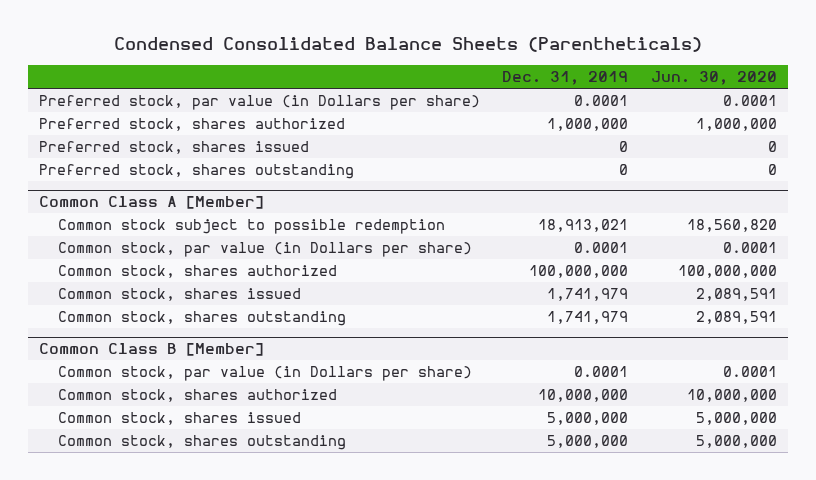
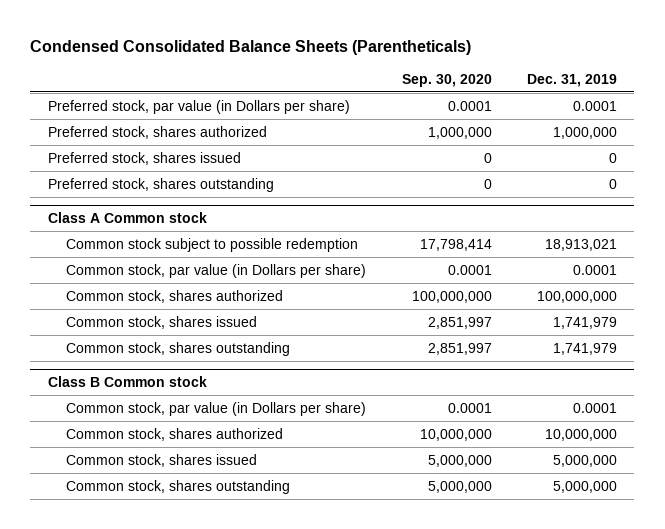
[650,71,777,86] Jun. 30, 2020 -> none
none -> [401,73,492,87] Sep. 30, 2020
[39,196,265,210] Common Class A [Member] -> [47,212,207,224] Class A Common stock
[39,343,265,357] Common Class B [Member] -> [47,376,207,388] Class B Common stock

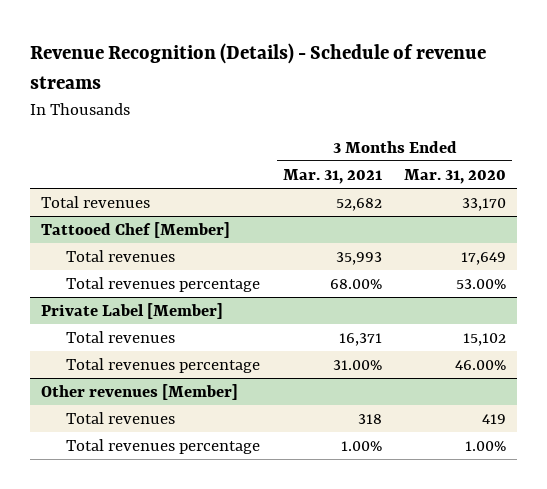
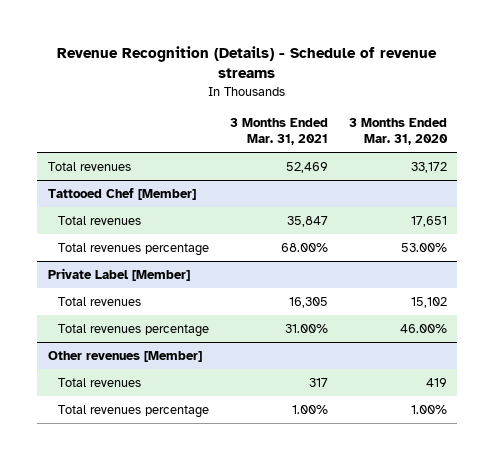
[335,198,382,212] 52,682 -> [286,161,329,173] 52,469
[462,198,507,212] 33,170 -> [410,161,447,173] 33,172
[335,252,382,266] 35,993 -> [287,215,329,227] 35,847
[461,252,507,266] 17,649 -> [410,215,447,227] 17,651
[338,333,382,347] 16,371 -> [289,296,329,308] 16,305
[357,414,382,425] 318 -> [309,377,329,387] 317

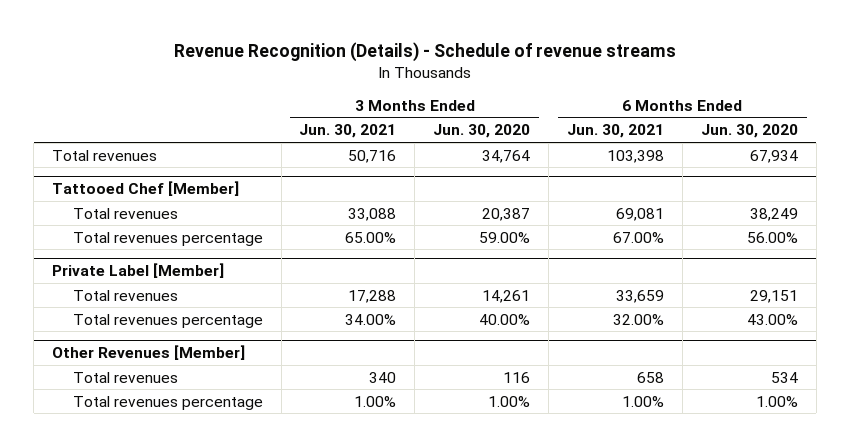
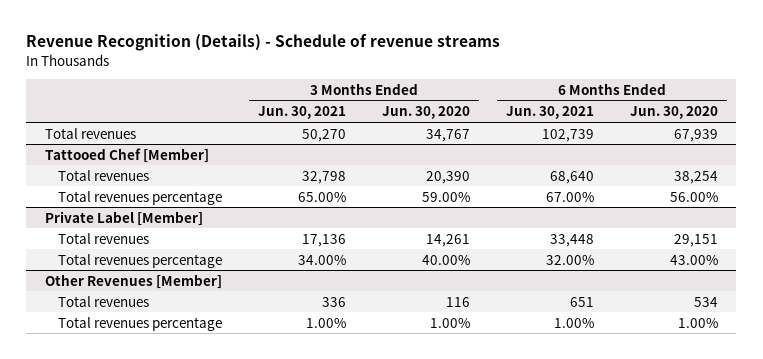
[348,149,397,163] 50,716 -> [301,128,346,142] 50,270
[482,149,531,163] 34,764 -> [426,128,471,142] 34,767
[606,149,664,163] 103,398 -> [542,128,595,142] 102,739
[749,149,798,163] 67,934 -> [674,128,719,142] 67,939
[348,207,397,221] 33,088 -> [301,170,346,184] 32,798
[482,207,531,221] 20,387 -> [426,170,471,184] 20,390
[615,207,664,221] 69,081 -> [550,170,595,184] 68,640
[749,207,798,221] 38,249 -> [674,170,719,184] 38,254
[348,289,397,303] 17,288 -> [301,233,346,247] 17,136
[615,289,664,303] 33,659 -> [550,233,595,247] 33,448
[369,371,397,383] 340 -> [321,296,346,307] 336
[636,371,664,383] 658 -> [570,296,595,307] 651

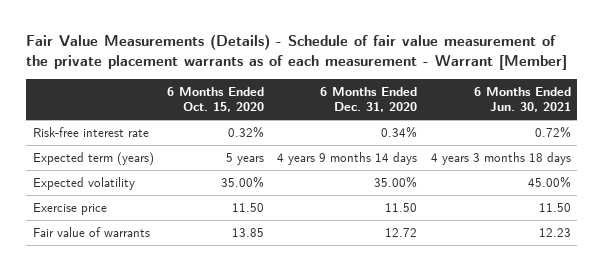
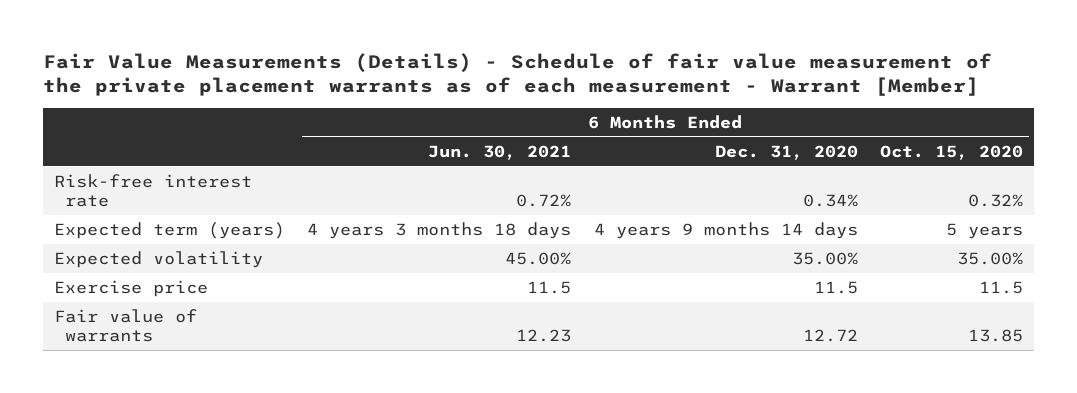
[231,202,264,212] 11.50 -> [978,280,1023,294] 11.5
[385,202,418,212] 11.50 -> [813,280,858,294] 11.5
[538,202,571,212] 11.50 -> [527,280,572,294] 11.5

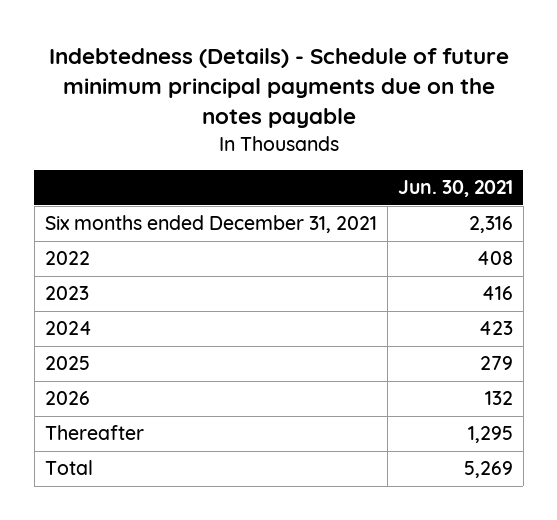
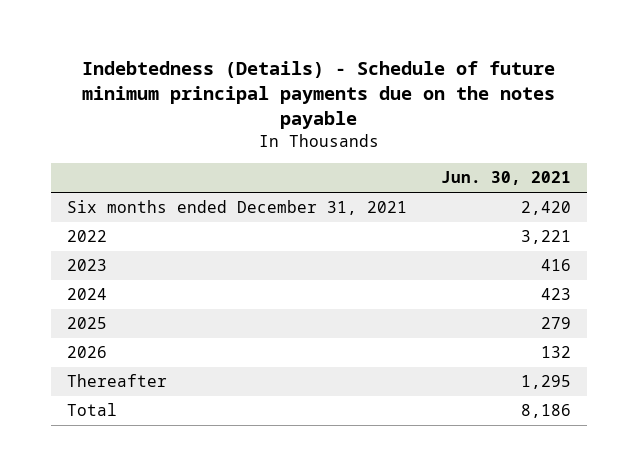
[468,216,513,234] 2,316 -> [520,201,571,216] 2,420
[476,251,513,266] 408 -> [520,230,571,245] 3,221
[463,461,513,479] 5,269 -> [520,404,571,419] 8,186

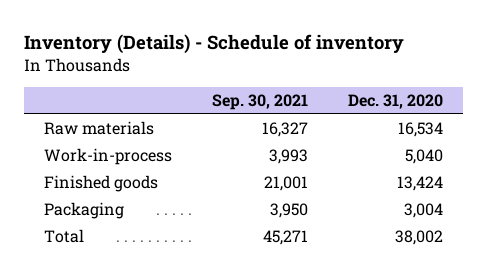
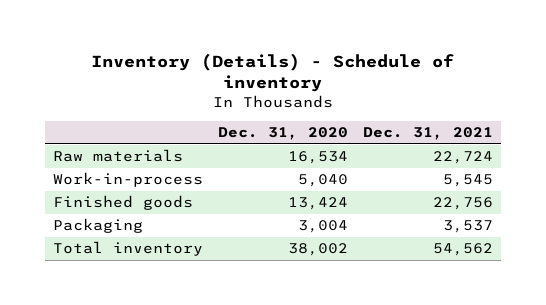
[212,93,309,110] Sep. 30, 2021 -> none
none -> [363,127,494,141] Dec. 31, 2021
[44,229,85,244] Total -> [52,241,203,257] Total inventory

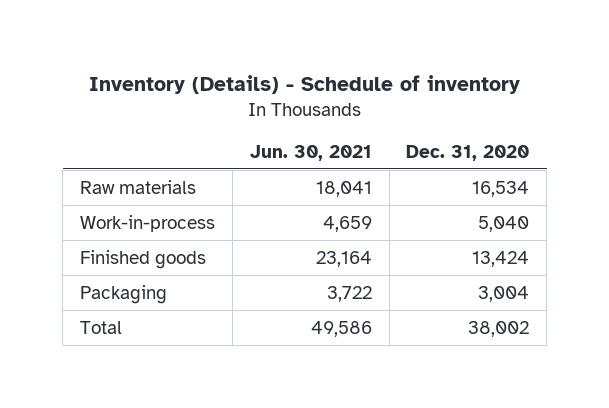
[363,127,494,141] Dec. 31, 2021 -> none
none -> [249,144,372,161] Jun. 30, 2021
[52,241,203,257] Total inventory -> [79,320,122,334] Total

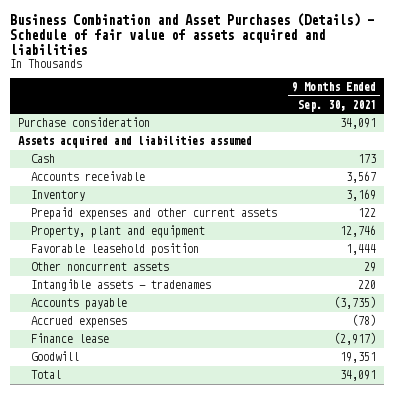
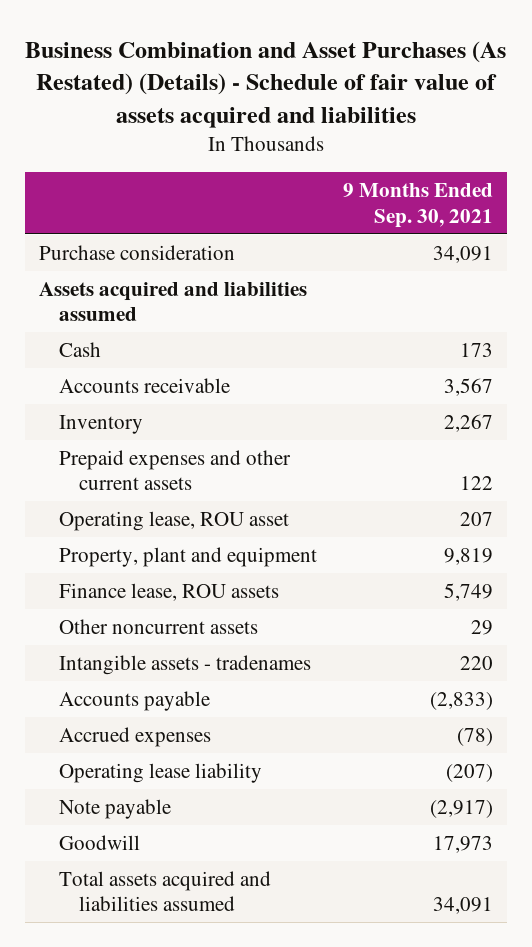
[10,13,375,56] Business Combination and Asset Purchases (Details) - Schedule of fair value of assets acquired and liabilities -> [25,40,507,129] Business Combination and Asset Purchases (As Restated) (Details) - Schedule of fair value of assets acquired and liabilities
[345,189,376,202] 3,169 -> [444,413,494,432] 2,267
[30,243,199,257] Favorable leasehold position -> none
none -> [58,510,289,531] Operating lease, ROU asset
[339,225,376,238] 12,746 -> [444,547,494,565] 9,819
none -> [58,582,279,601] Finance lease, ROU assets
[333,296,376,310] (3,735) -> [430,691,494,710] (2,833)
none -> [58,762,262,783] Operating lease liability
[30,333,109,344] Finance lease -> [58,798,171,819] Note payable
[339,352,376,364] 19,351 -> [433,835,494,853] 17,973
[30,370,61,380] Total -> [58,870,271,912] Total assets acquired and liabilities assumed

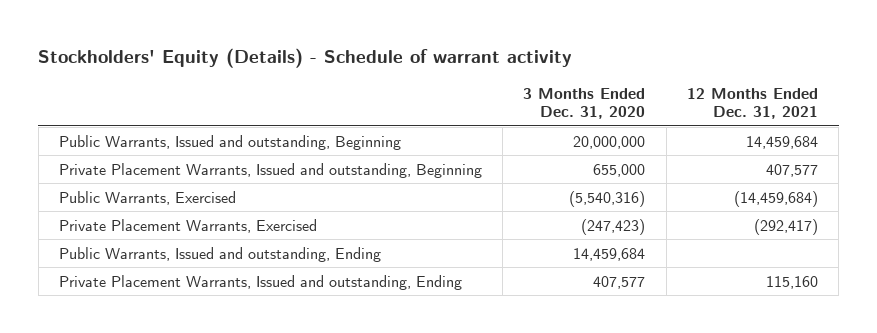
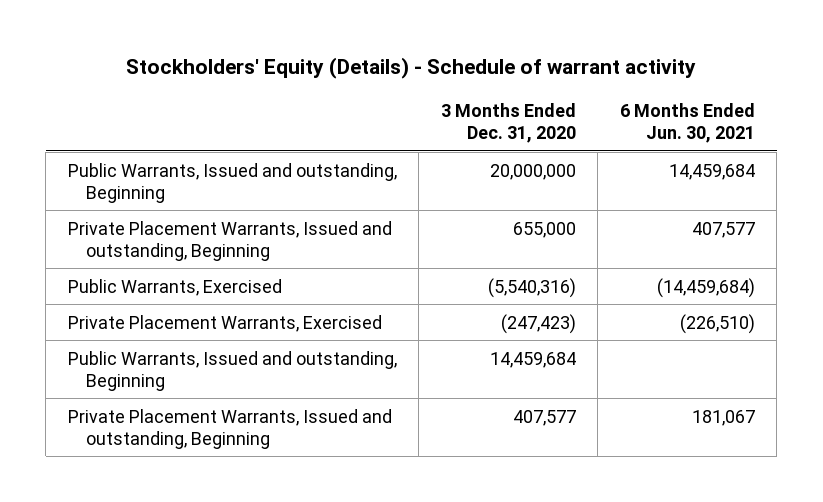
[686,87,818,120] 12 Months Ended Dec. 31, 2021 -> none
none -> [619,102,755,144] 6 Months Ended Jun. 30, 2021
[58,246,381,262] Public Warrants, Issued and outstanding, Ending -> [67,350,397,391] Public Warrants, Issued and outstanding, Beginning
[58,274,462,290] Private Placement Warrants, Issued and outstanding, Ending -> [67,408,392,449] Private Placement Warrants, Issued and outstanding, Beginning

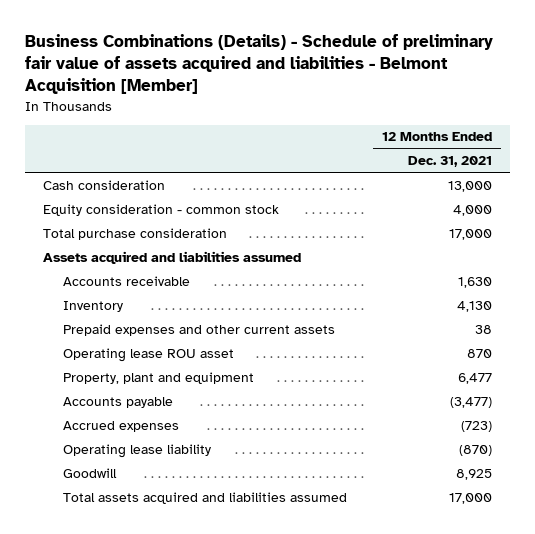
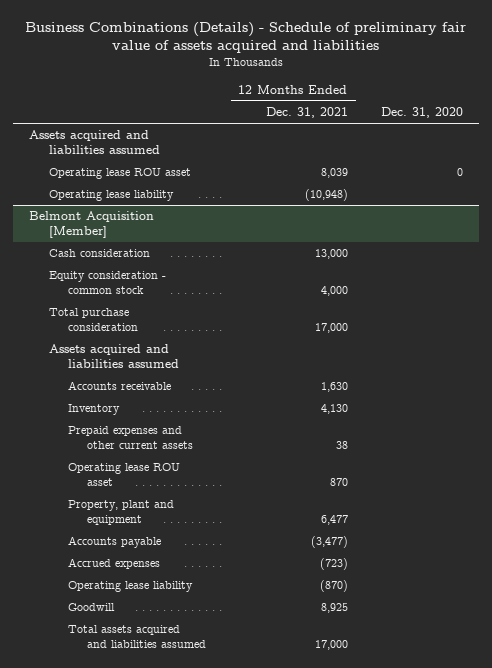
[25,34,494,95] Business Combinations (Details) - Schedule of preliminary fair value of assets acquired and liabilities - Belmont Acquisition [Member] -> [25,21,467,54] Business Combinations (Details) - Schedule of preliminary fair value of assets acquired and liabilities
none -> [380,107,463,119] Dec. 31, 2020
none -> [29,130,160,155] Assets acquired and liabilities assumed
none -> [48,168,191,180] Operating lease ROU asset
none -> [48,190,174,202] Operating lease liability
none -> [29,211,155,239] Belmont Acquisition [Member]

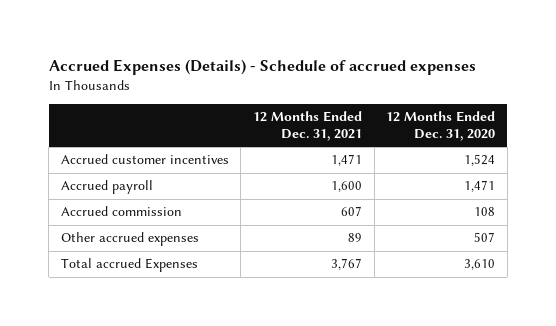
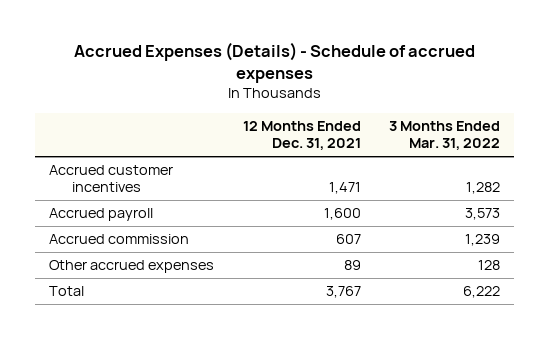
[386,111,496,142] 12 Months Ended Dec. 31, 2020 -> none
none -> [389,121,501,151] 3 Months Ended Mar. 31, 2022
[60,258,198,273] Total accrued Expenses -> [48,286,84,297] Total

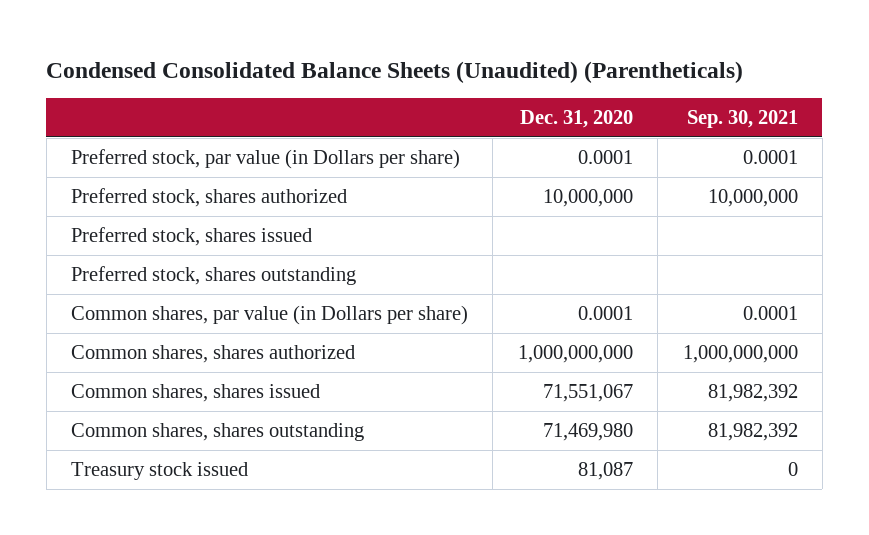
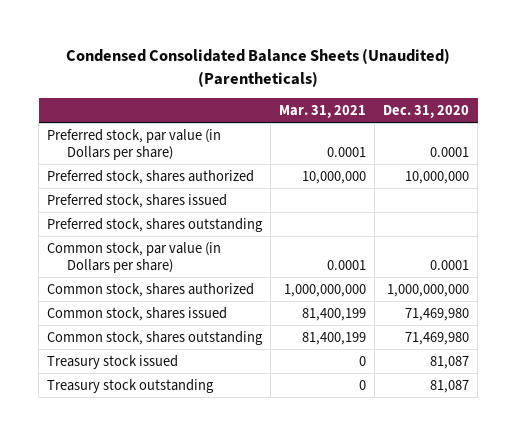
[686,110,798,129] Sep. 30, 2021 -> none
none -> [279,104,367,118] Mar. 31, 2021
[71,304,469,325] Common shares, par value (in Dollars per share) -> [47,241,222,274] Common stock, par value (in Dollars per share)
[71,344,356,363] Common shares, shares authorized -> [47,282,255,297] Common stock, shares authorized
[71,383,321,402] Common shares, shares issued -> [47,306,228,321] Common stock, shares issued
[542,383,633,402] 71,551,067 -> [405,307,470,321] 71,469,980
[71,422,365,441] Common shares, shares outstanding -> [47,330,264,345] Common stock, shares outstanding
none -> [47,378,215,393] Treasury stock outstanding

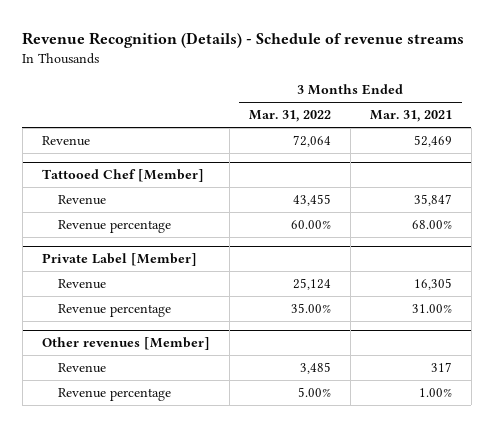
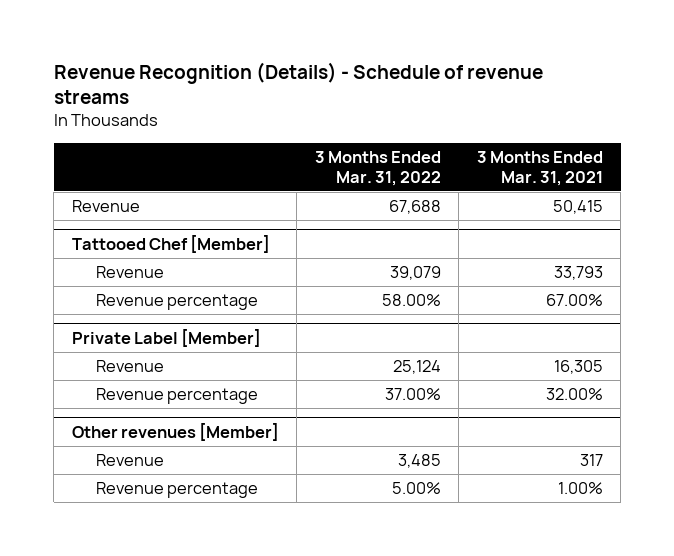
[292,135,331,148] 72,064 -> [388,199,441,214] 67,688
[413,135,452,148] 52,469 -> [552,199,603,214] 50,415
[292,194,331,207] 43,455 -> [389,265,441,280] 39,079
[413,194,452,207] 35,847 -> [553,265,603,280] 33,793
[290,220,331,230] 60.00% -> [381,293,441,306] 58.00%
[411,220,452,230] 68.00% -> [545,293,603,306] 67.00%
[290,303,331,314] 35.00% -> [384,387,441,400] 37.00%
[411,304,452,314] 31.00% -> [545,387,603,400] 32.00%

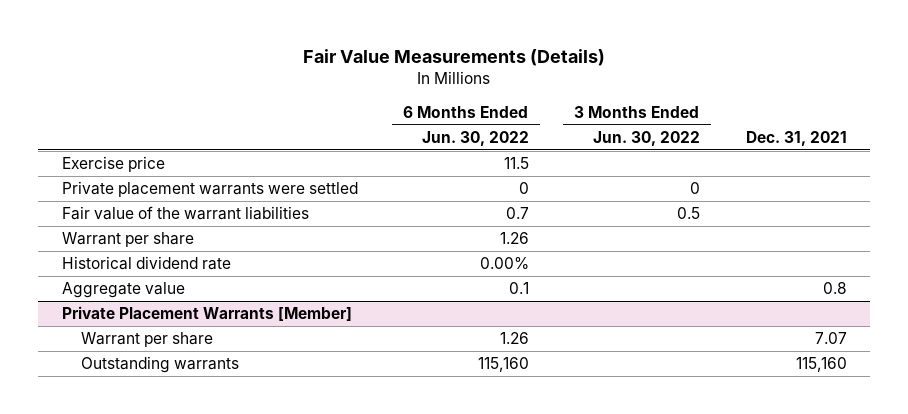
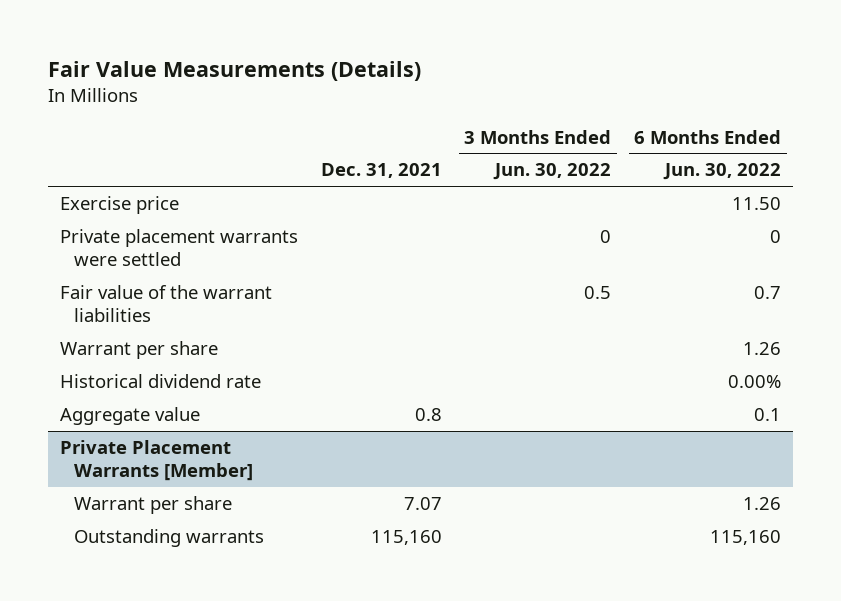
[503,157,529,170] 11.5 -> [732,197,782,211] 11.50

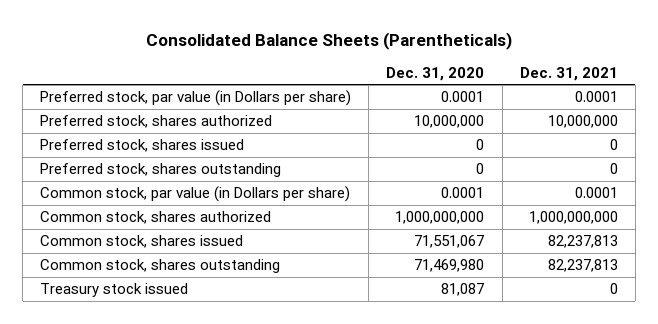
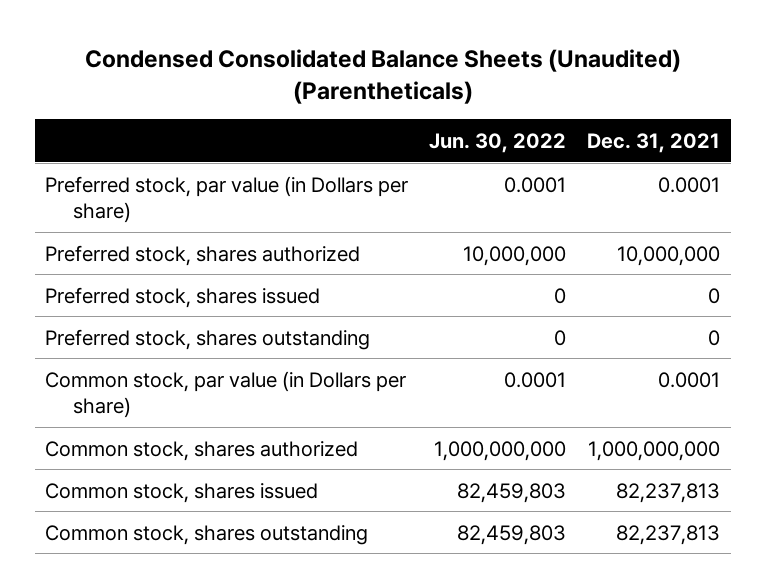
[145,31,512,50] Consolidated Balance Sheets (Parentheticals) -> [84,48,681,104] Condensed Consolidated Balance Sheets (Unaudited) (Parentheticals)
[386,66,485,81] Dec. 31, 2020 -> none
none -> [429,132,567,153] Jun. 30, 2022
[40,283,189,298] Treasury stock issued -> none

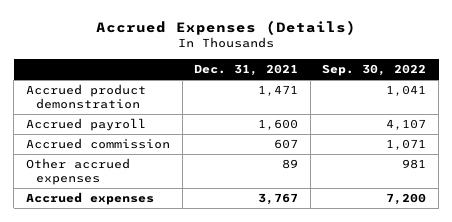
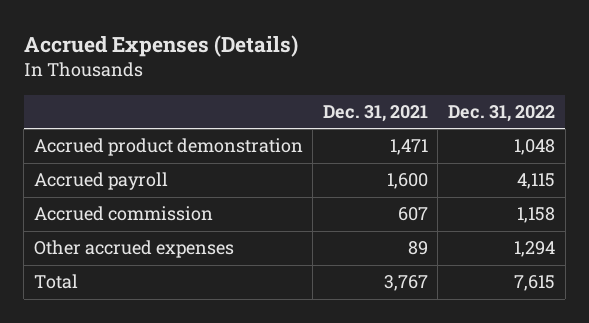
[322,64,427,77] Sep. 30, 2022 -> none
none -> [448,104,556,122] Dec. 31, 2022
[25,192,154,206] Accrued expenses -> [33,274,78,290] Total

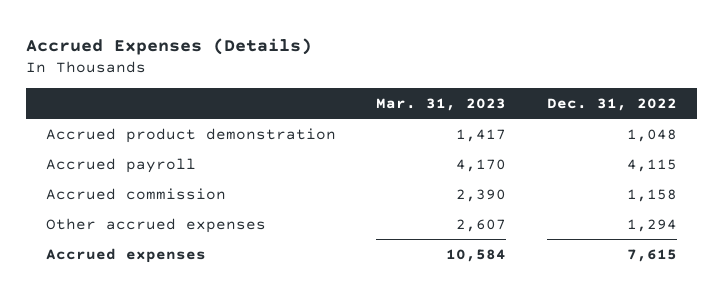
[322,104,428,122] Dec. 31, 2021 -> none
none -> [376,97,507,111] Mar. 31, 2023
[33,274,78,290] Total -> [46,247,207,263] Accrued expenses

